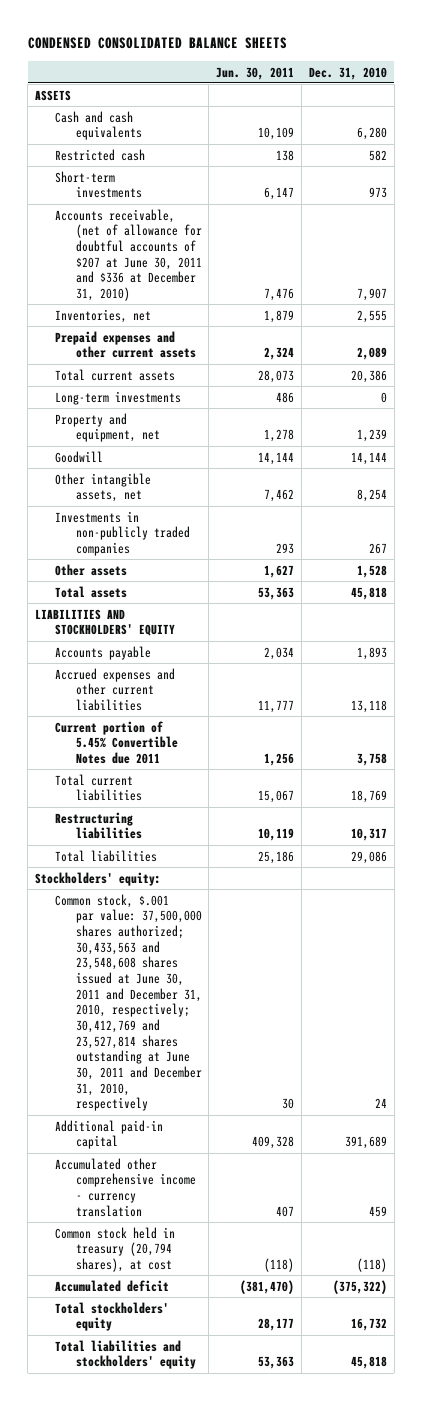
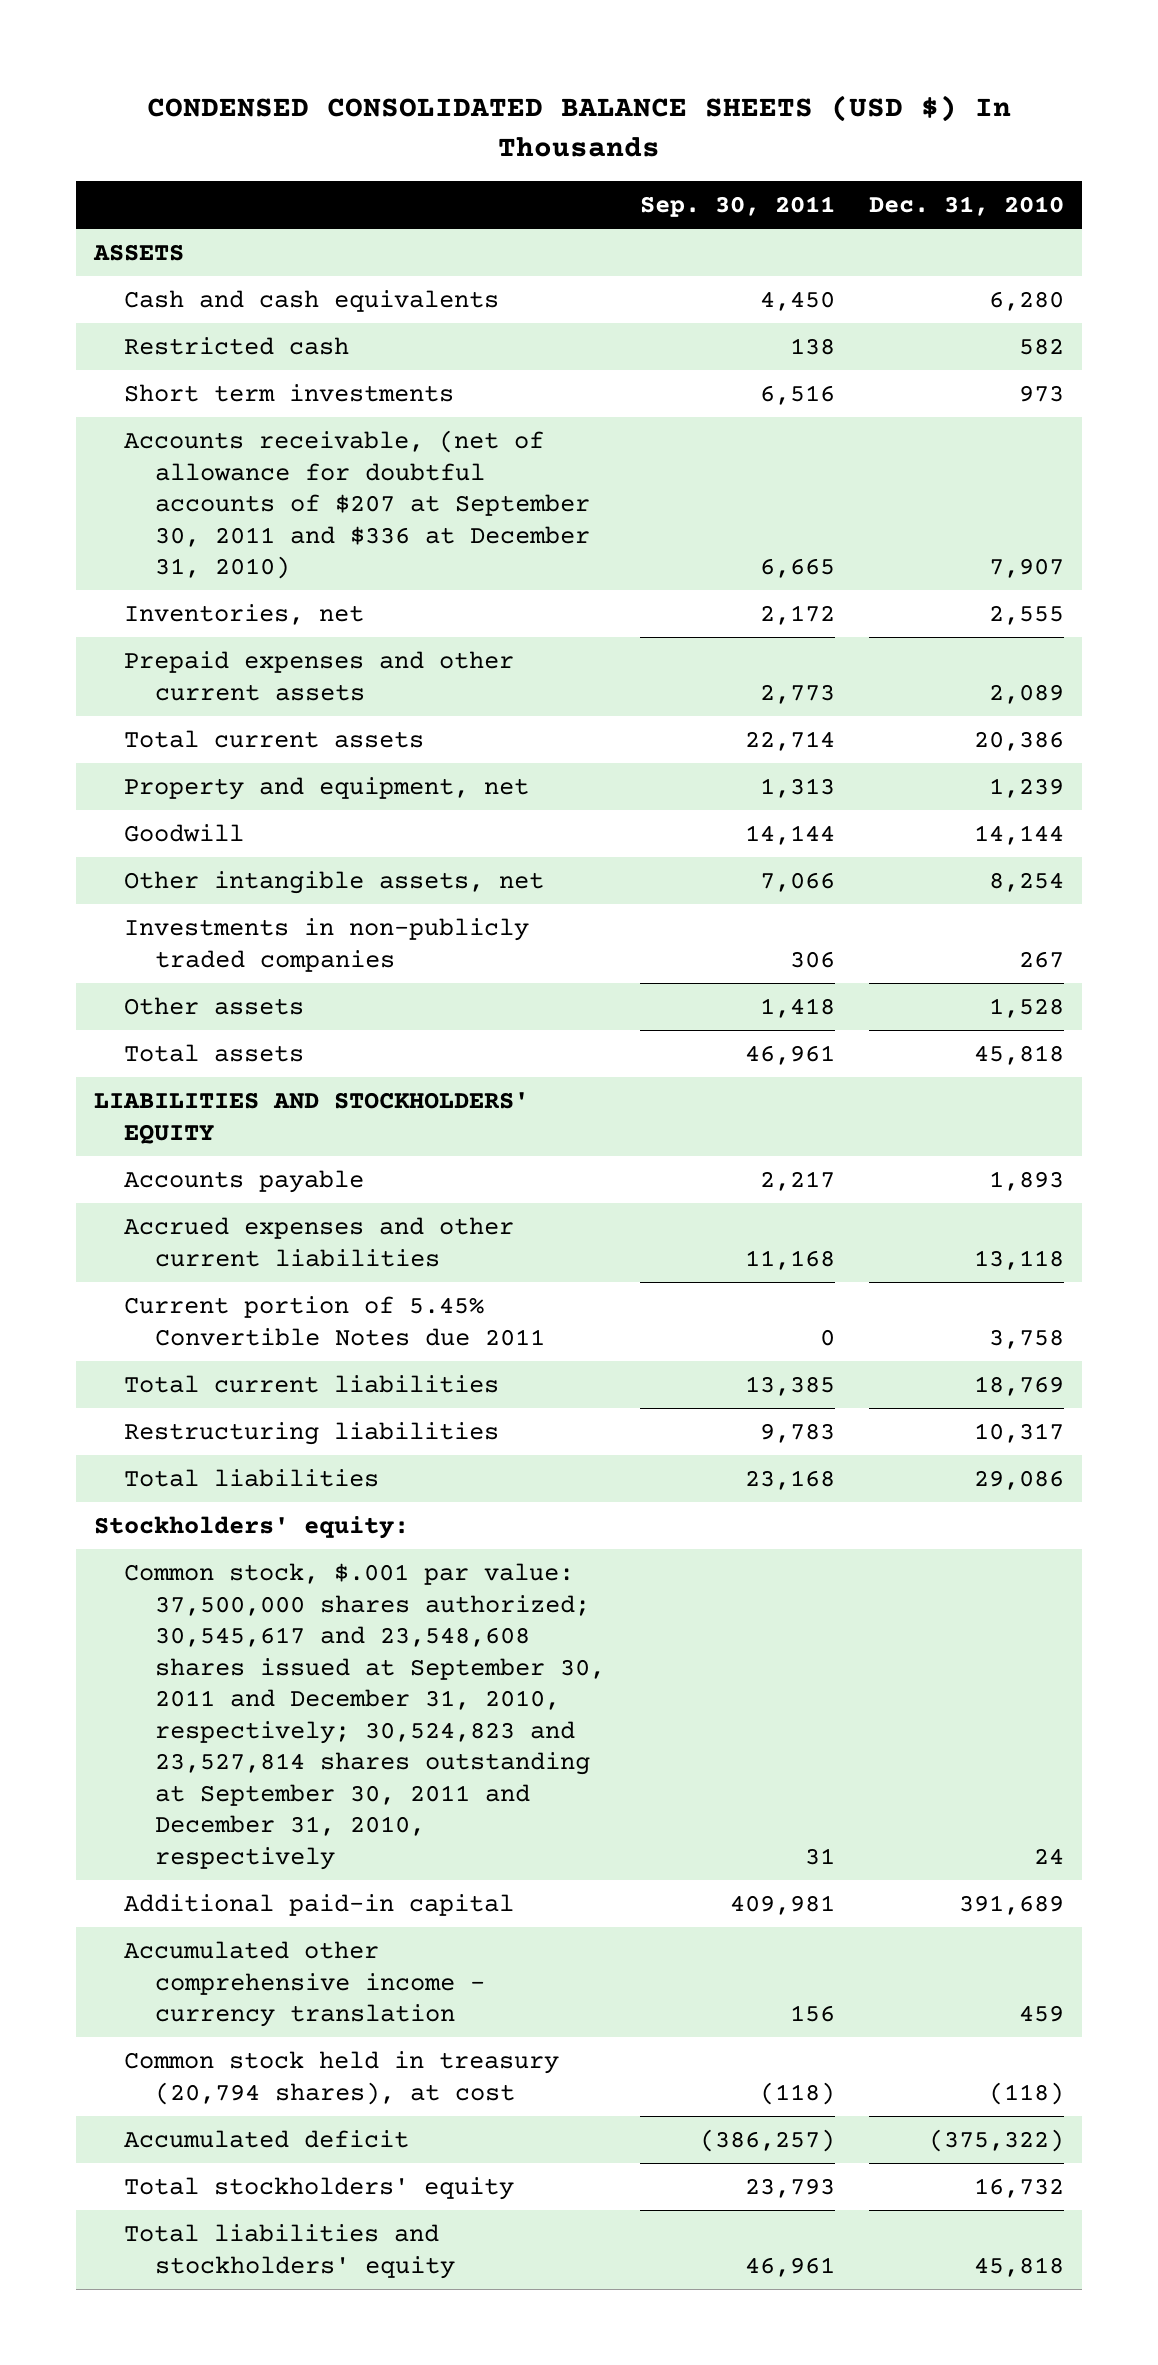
[27,36,287,49] CONDENSED CONSOLIDATED BALANCE SHEETS -> [146,94,1011,157] CONDENSED CONSOLIDATED BALANCE SHEETS (USD $) In Thousands
[216,66,295,80] Jun. 30, 2011 -> none
none -> [639,195,835,217] Sep. 30, 2011
[55,170,142,199] Short-term investments -> [124,383,455,402] Short term investments
[55,208,202,301] Accounts receivable, (net of allowance for doubtful accounts of $207 at June 30, 2011 and $336 at December 31, 2010) -> [124,429,591,580] Accounts receivable, (net of allowance for doubtful accounts of $207 at September 30, 2011 and $336 at December 31, 2010)
[55,390,182,405] Long-term investments -> none
[55,893,202,1112] Common stock, $.001 par value: 37,500,000 shares authorized; 30,433,563 and 23,548,608 shares issued at June 30, 2011 and December 31, 2010, respectively; 30,412,769 and 23,527,814 shares outstanding at June 30, 2011 and December 31, 2010, respectively -> [124,1562,606,1871] Common stock, $.001 par value: 37,500,000 shares authorized; 30,545,617 and 23,548,608 shares issued at September 30, 2011 and December 31, 2010, respectively; 30,524,823 and 23,527,814 shares outstanding at September 30, 2011 and December 31, 2010, respectively

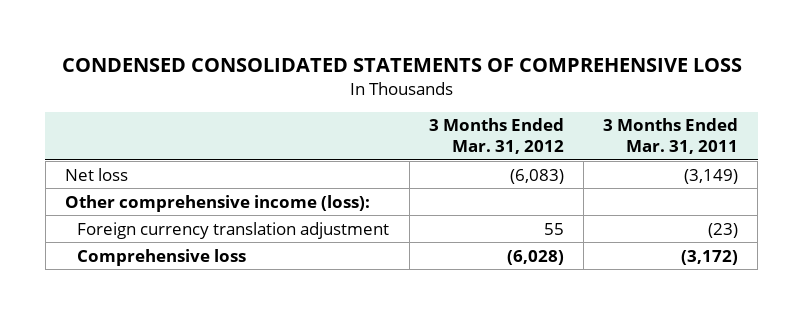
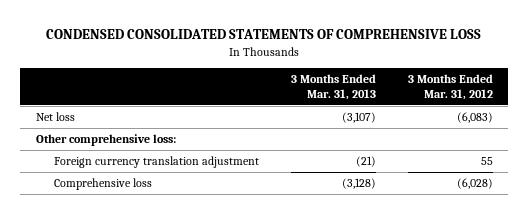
[603,118,739,155] 3 Months Ended Mar. 31, 2011 -> none
none -> [290,74,376,100] 3 Months Ended Mar. 31, 2013
[64,194,370,212] Other comprehensive income (loss): -> [36,134,177,147] Other comprehensive loss:

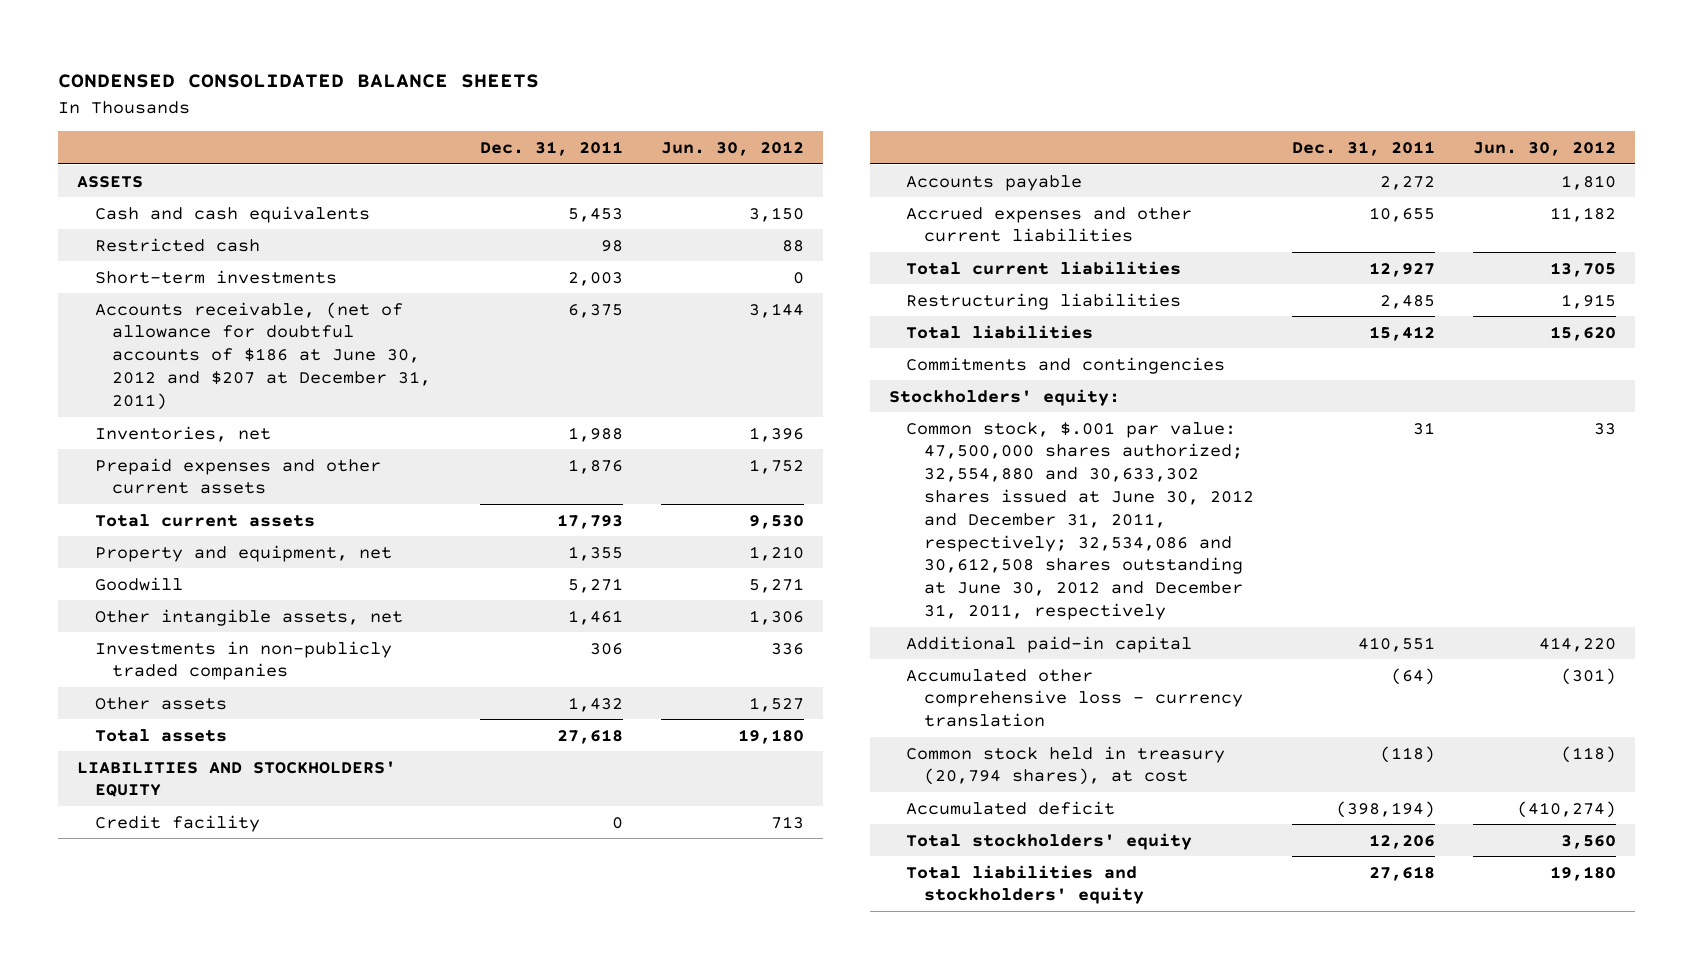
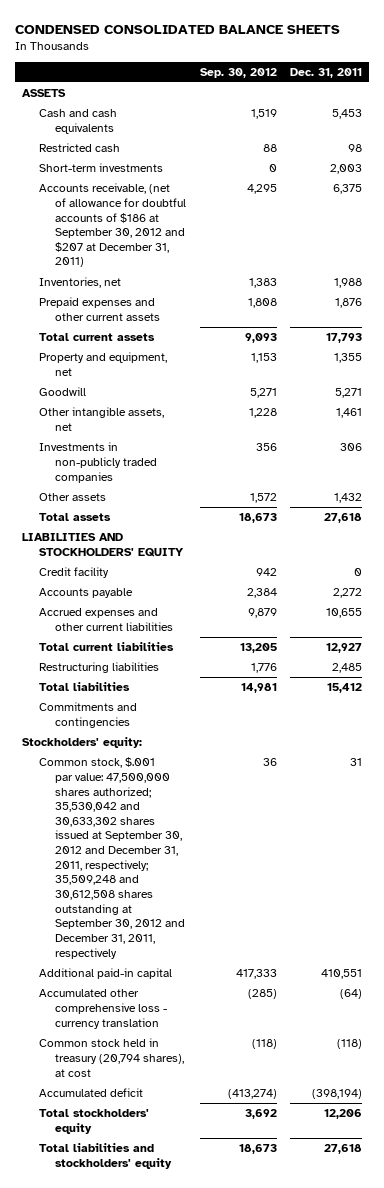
[661,141,805,157] Jun. 30, 2012 -> none
none -> [199,67,277,78] Sep. 30, 2012
[94,301,431,410] Accounts receivable, (net of allowance for doubtful accounts of $186 at June 30, 2012 and $207 at December 31, 2011) -> [38,183,187,268] Accounts receivable, (net of allowance for doubtful accounts of $186 at September 30, 2012 and $207 at December 31, 2011)
[906,421,1254,621] Common stock, $.001 par value: 47,500,000 shares authorized; 32,554,880 and 30,633,302 shares issued at June 30, 2012 and December 31, 2011, respectively; 32,534,086 and 30,612,508 shares outstanding at June 30, 2012 and December 31, 2011, respectively -> [38,757,186,959] Common stock, $.001 par value: 47,500,000 shares authorized; 35,530,042 and 30,633,302 shares issued at September 30, 2012 and December 31, 2011, respectively; 35,509,248 and 30,612,508 shares outstanding at September 30, 2012 and December 31, 2011, respectively

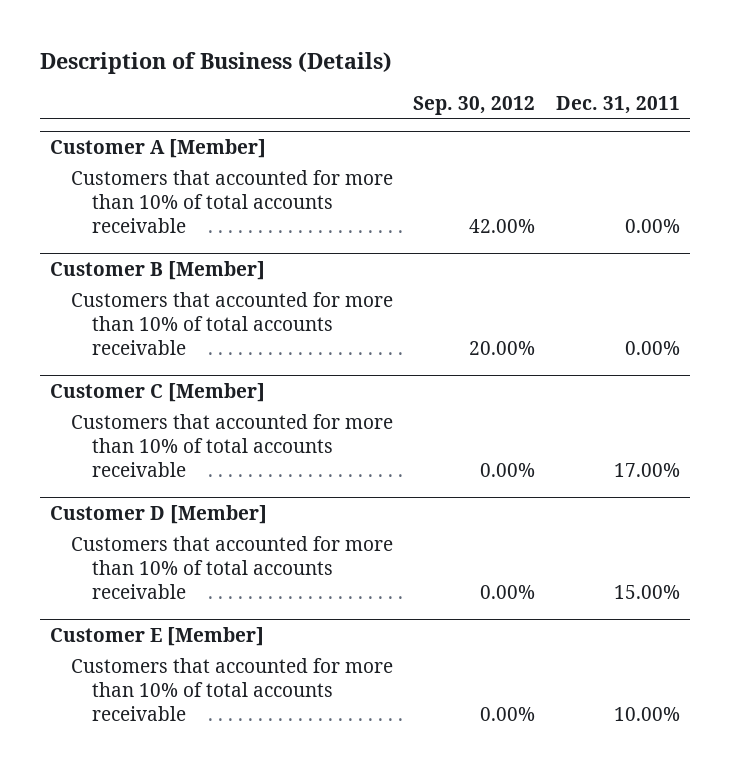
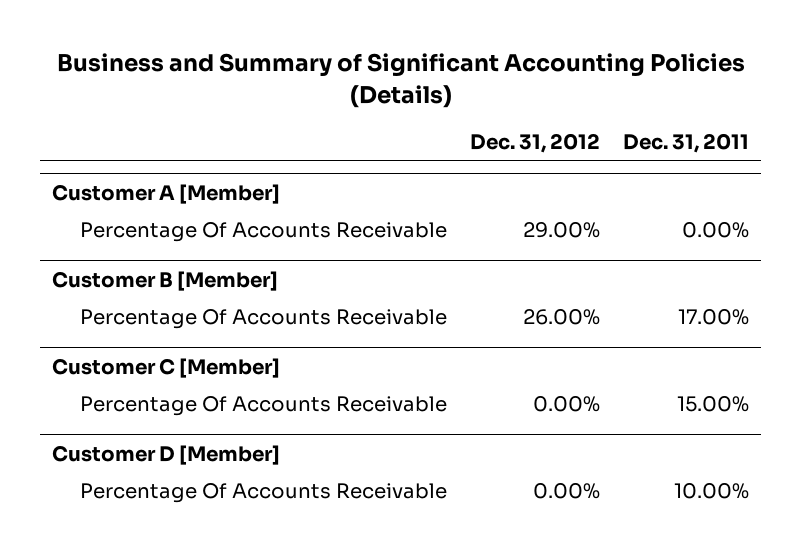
[39,51,392,74] Description of Business (Details) -> [56,53,745,108] Business and Summary of Significant Accounting Policies (Details)
[413,96,536,116] Sep. 30, 2012 -> none
none -> [469,132,600,153] Dec. 31, 2012
[70,170,393,234] Customers that accounted for more than 10% of total accounts receivable -> [79,222,447,243] Percentage Of Accounts Receivable
[70,292,393,356] Customers that accounted for more than 10% of total accounts receivable -> [79,309,447,330] Percentage Of Accounts Receivable
[624,341,680,356] 0.00% -> [678,309,750,326] 17.00%
[70,414,393,478] Customers that accounted for more than 10% of total accounts receivable -> [79,396,447,417] Percentage Of Accounts Receivable
[613,463,680,478] 17.00% -> [677,396,750,413] 15.00%
[49,627,264,647] Customer E [Member] -> none
[70,658,393,722] Customers that accounted for more than 10% of total accounts receivable -> none
[70,536,393,600] Customers that accounted for more than 10% of total accounts receivable -> [79,483,447,504] Percentage Of Accounts Receivable
[613,585,680,600] 15.00% -> [674,483,750,500] 10.00%

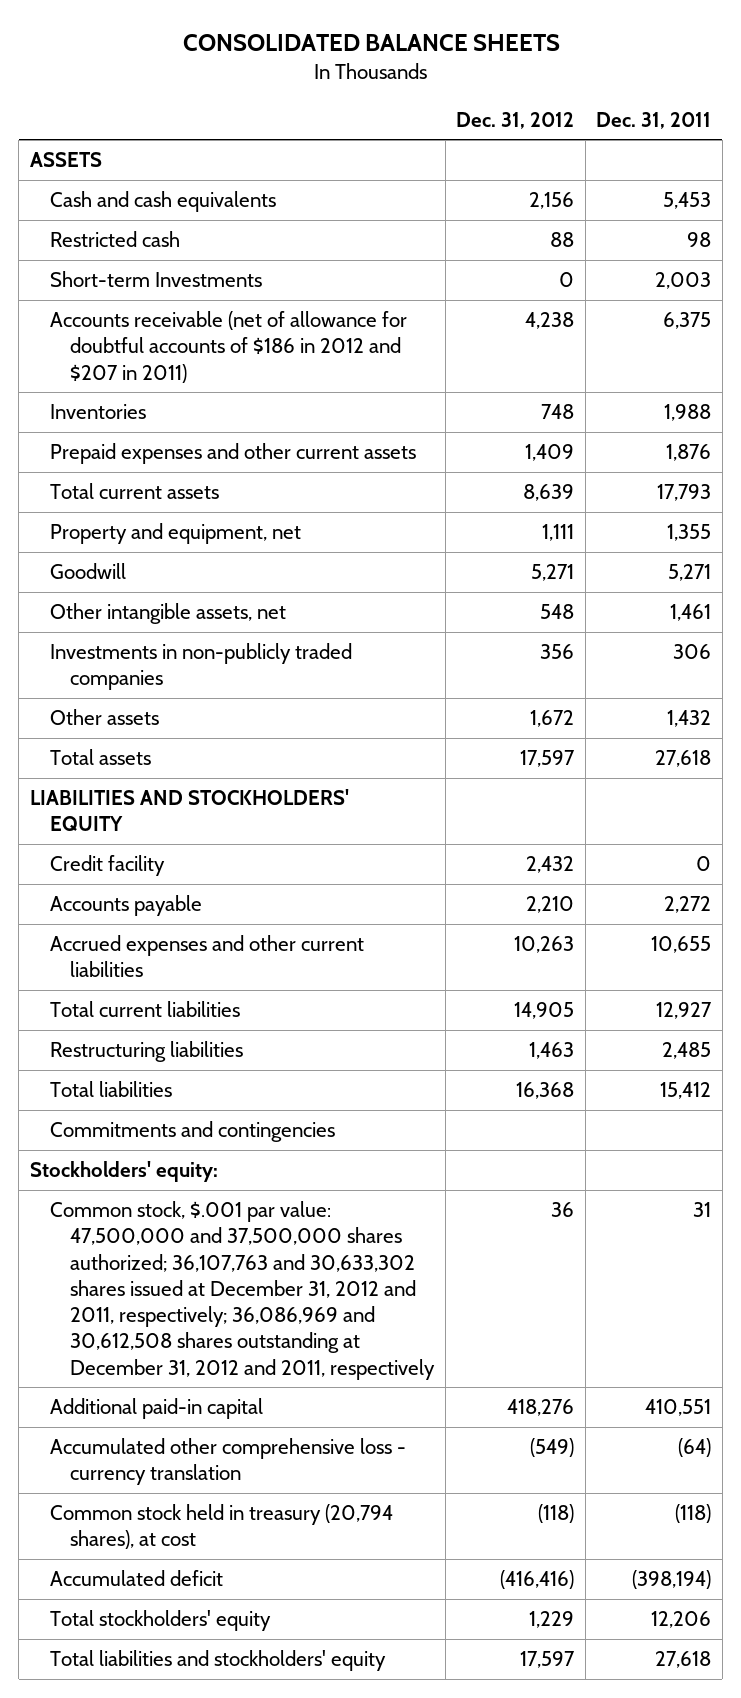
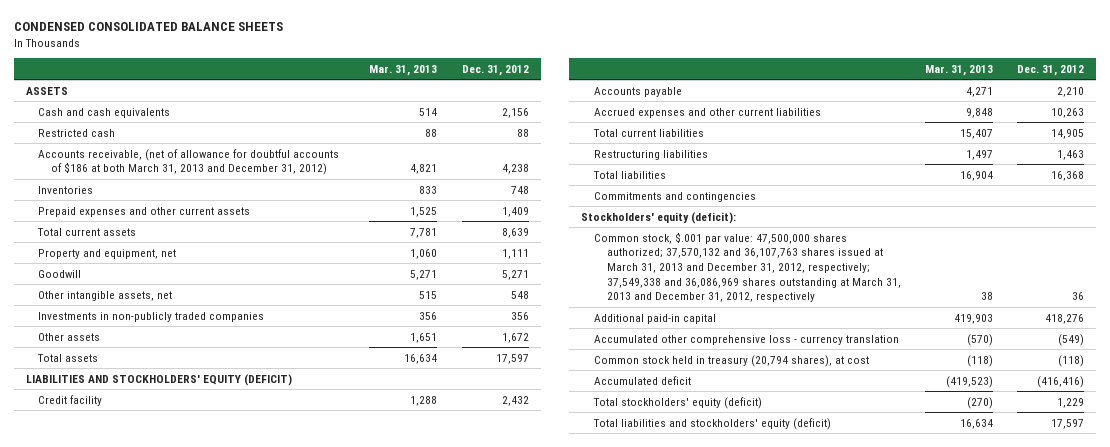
[182,33,560,51] CONSOLIDATED BALANCE SHEETS -> [13,22,283,32] CONDENSED CONSOLIDATED BALANCE SHEETS
[596,111,712,129] Dec. 31, 2011 -> none
none -> [369,64,438,76] Mar. 31, 2013
[49,271,262,288] Short-term Investments -> none
[49,311,407,383] Accounts receivable (net of allowance for doubtful accounts of $186 in 2012 and $207 in 2011) -> [38,148,340,176] Accounts receivable, (net of allowance for doubtful accounts of $186 at both March 31, 2013 and December 31, 2012)
[29,789,349,832] LIABILITIES AND STOCKHOLDERS' EQUITY -> [25,373,292,386] LIABILITIES AND STOCKHOLDERS' EQUITY (DEFICIT)
[29,1161,218,1183] Stockholders' equity: -> [581,211,737,224] Stockholders' equity (deficit):
[49,1201,436,1380] Common stock, $.001 par value: 47,500,000 and 37,500,000 shares authorized; 36,107,763 and 30,633,302 shares issued at December 31, 2012 and 2011, respectively; 36,086,969 and 30,612,508 shares outstanding at December 31, 2012 and 2011, respectively -> [594,231,901,303] Common stock, $.001 par value: 47,500,000 shares authorized; 37,570,132 and 36,107,763 shares issued at March 31, 2013 and December 31, 2012, respectively; 37,549,338 and 36,086,969 shares outstanding at March 31, 2013 and December 31, 2012, respectively
[49,1610,271,1632] Total stockholders' equity -> [593,396,763,409] Total stockholders' equity (deficit)
[49,1650,386,1672] Total liabilities and stockholders' equity -> [593,417,832,430] Total liabilities and stockholders' equity (deficit)

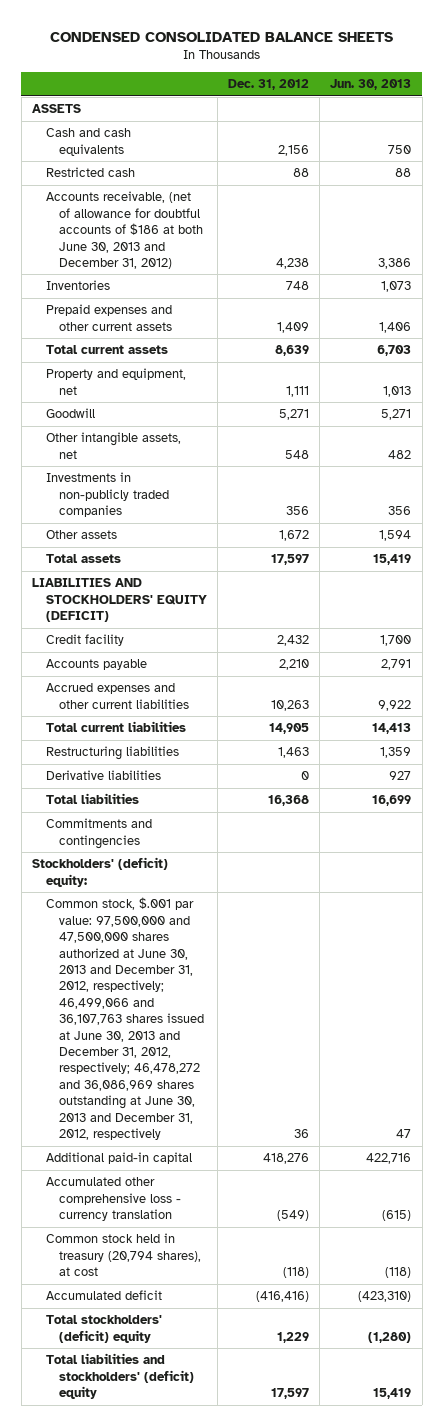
[369,64,438,76] Mar. 31, 2013 -> none
none -> [330,79,412,91] Jun. 30, 2013
[38,148,340,176] Accounts receivable, (net of allowance for doubtful accounts of $186 at both March 31, 2013 and December 31, 2012) -> [45,191,204,269] Accounts receivable, (net of allowance for doubtful accounts of $186 at both June 30, 2013 and December 31, 2012)
none -> [45,770,161,781] Derivative liabilities
[581,211,737,224] Stockholders' equity (deficit): -> [32,857,169,887] Stockholders' (deficit) equity:
[594,231,901,303] Common stock, $.001 par value: 47,500,000 shares authorized; 37,570,132 and 36,107,763 shares issued at March 31, 2013 and December 31, 2012, respectively; 37,549,338 and 36,086,969 shares outstanding at March 31, 2013 and December 31, 2012, respectively -> [45,897,205,1141] Common stock, $.001 par value: 97,500,000 and 47,500,000 shares authorized at June 30, 2013 and December 31, 2012, respectively; 46,499,066 and 36,107,763 shares issued at June 30, 2013 and December 31, 2012, respectively; 46,478,272 and 36,086,969 shares outstanding at June 30, 2013 and December 31, 2012, respectively
[593,396,763,409] Total stockholders' equity (deficit) -> [45,1315,162,1343] Total stockholders' (deficit) equity
[593,417,832,430] Total liabilities and stockholders' equity (deficit) -> [45,1353,195,1400] Total liabilities and stockholders' (deficit) equity

